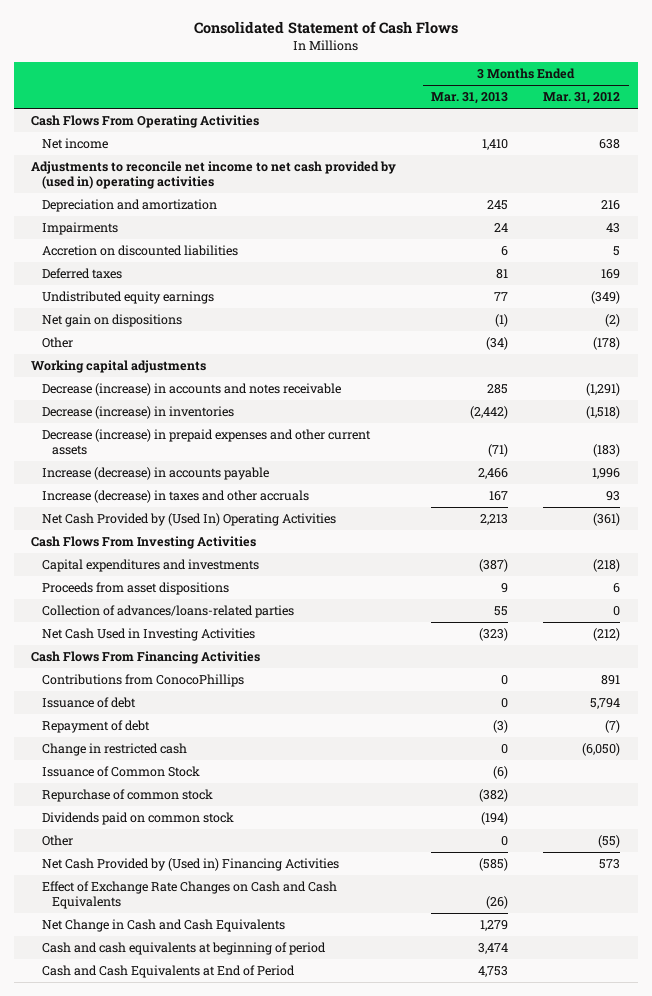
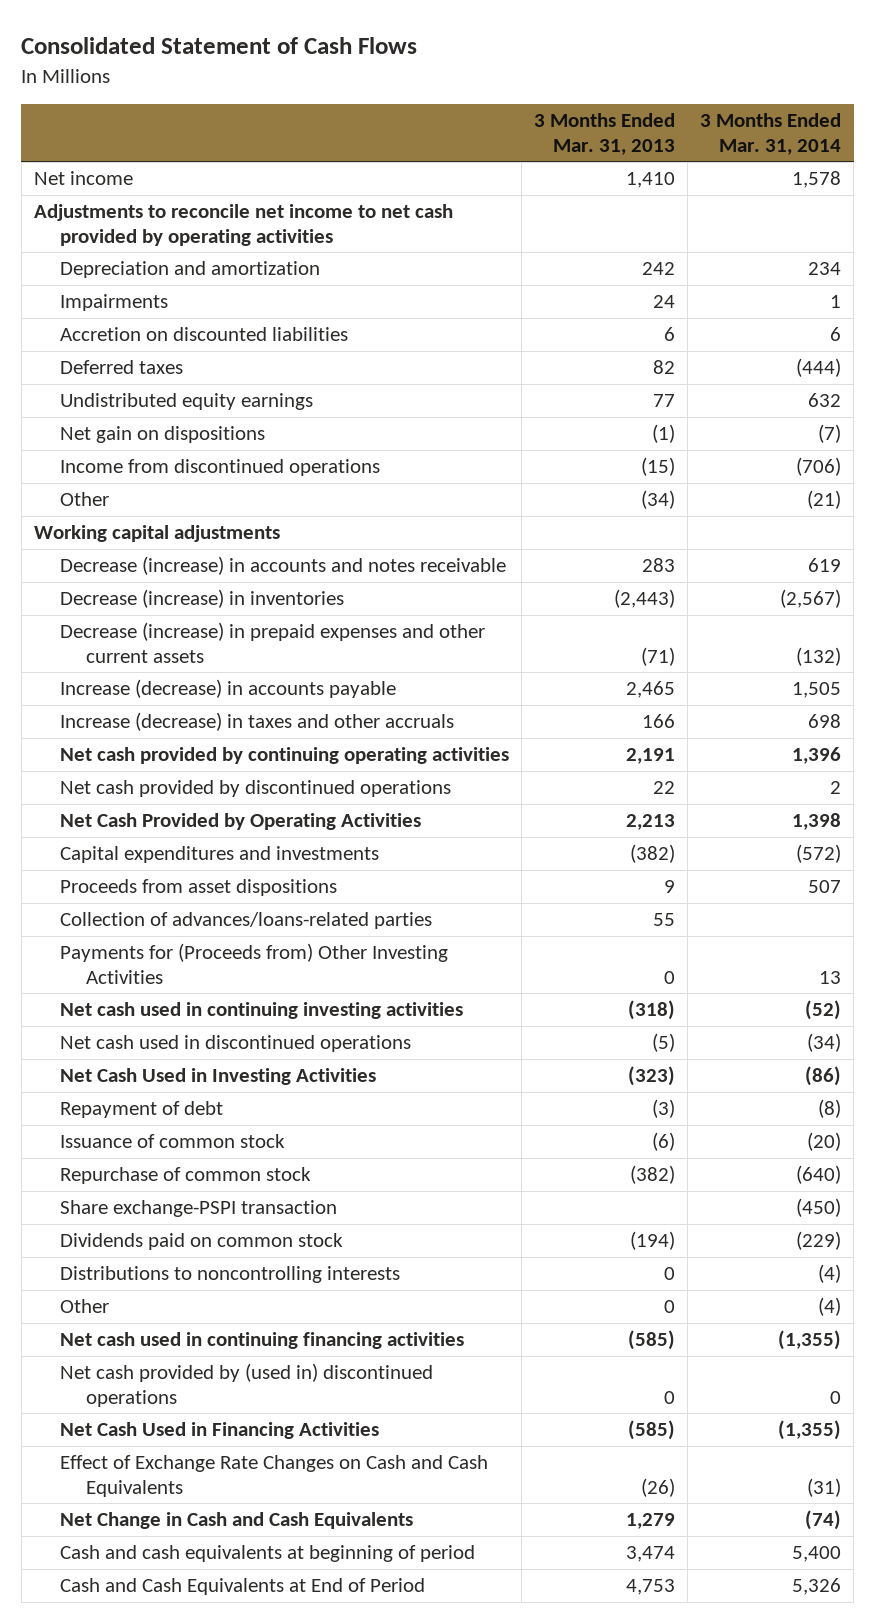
[543,92,621,105] Mar. 31, 2012 -> none
none -> [700,113,842,155] 3 Months Ended Mar. 31, 2014
[31,114,260,128] Cash Flows From Operating Activities -> none
[31,160,397,189] Adjustments to reconcile net income to net cash provided by (used in) operating activities -> [33,204,453,246] Adjustments to reconcile net income to net cash provided by operating activities
[487,199,509,210] 245 -> [641,262,675,276] 242
[496,268,509,279] 81 -> [652,360,675,375] 82
none -> [59,459,380,477] Income from discontinued operations
[487,383,509,394] 285 -> [641,558,675,573] 283
[470,405,509,419] (2,442) -> [613,589,675,609] (2,443)
[31,535,257,549] Cash Flows From Investing Activities -> none
[478,467,509,479] 2,466 -> [625,681,675,699] 2,465
[489,490,509,501] 167 -> [641,714,675,729] 166
none -> [59,747,509,765] Net cash provided by continuing operating activities
none -> [59,780,451,798] Net cash provided by discontinued operations
[41,512,336,526] Net Cash Provided by (Used In) Operating Activities -> [59,813,421,831] Net Cash Provided by Operating Activities
[479,558,509,572] (387) -> [629,844,675,864] (382)
none -> [59,943,448,984] Payments for (Proceeds from) Other Investing Activities
none -> [59,1002,463,1020] Net cash used in continuing investing activities
none -> [59,1035,411,1053] Net cash used in discontinued operations
[31,650,261,664] Cash Flows From Financing Activities -> none
[41,673,244,687] Contributions from ConocoPhillips -> none
[41,696,136,708] Issuance of debt -> none
[41,742,187,756] Change in restricted cash -> none
[41,765,200,777] Issuance of Common Stock -> [59,1134,285,1149] Issuance of common stock
none -> [59,1200,337,1218] Share exchange-PSPI transaction
none -> [59,1266,400,1284] Distributions to noncontrolling interests
none -> [59,1332,464,1350] Net cash used in continuing financing activities
none -> [59,1363,433,1407] Net cash provided by (used in) discontinued operations
[41,857,339,871] Net Cash Provided by (Used in) Financing Activities -> [59,1422,379,1440] Net Cash Used in Financing Activities

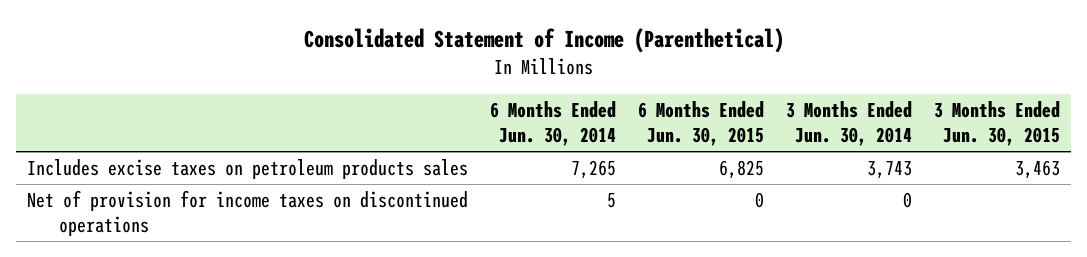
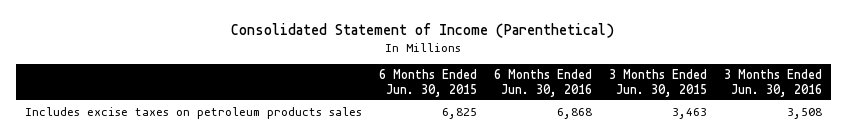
[490,101,617,147] 6 Months Ended Jun. 30, 2014 -> none
[786,101,913,147] 3 Months Ended Jun. 30, 2014 -> none
none -> [493,69,592,97] 6 Months Ended Jun. 30, 2016
none -> [723,69,822,97] 3 Months Ended Jun. 30, 2016
[27,189,469,236] Net of provision for income taxes on discontinued operations -> none

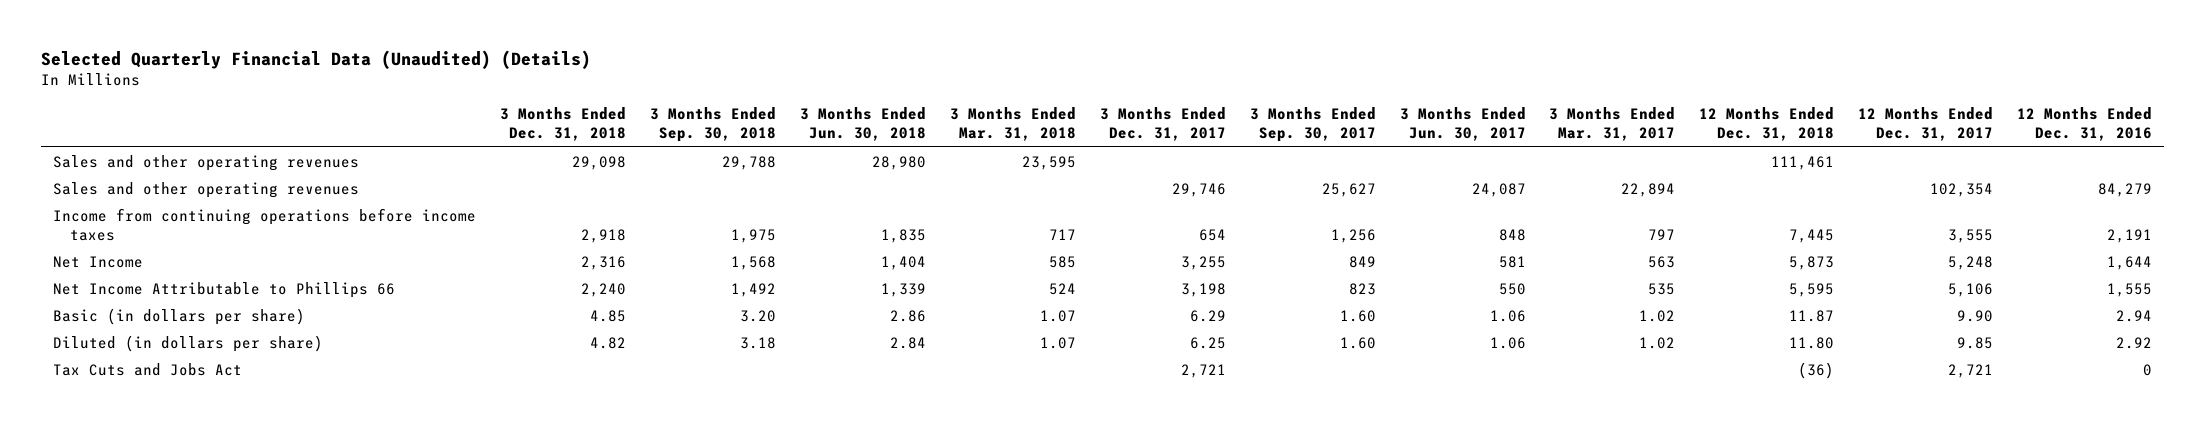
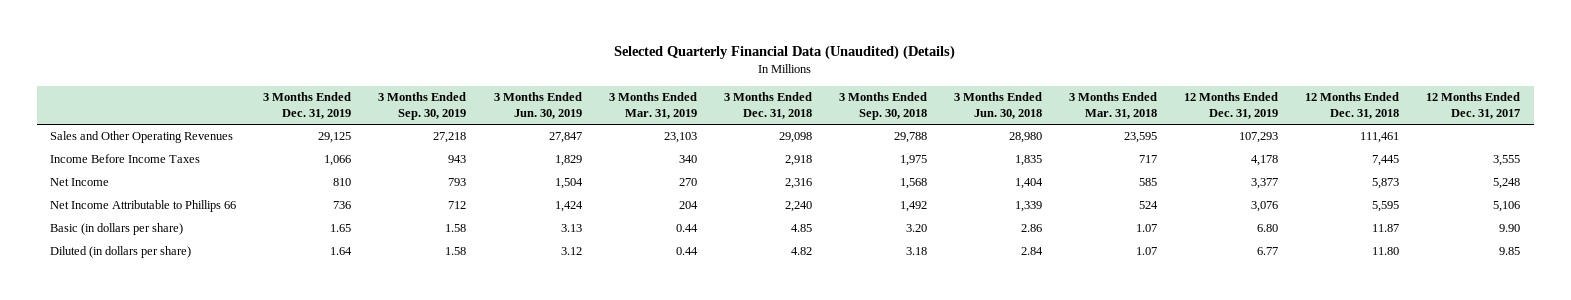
[1099,107,1226,142] 3 Months Ended Dec. 31, 2017 -> none
[1249,107,1376,143] 3 Months Ended Sep. 30, 2017 -> none
[1399,107,1526,142] 3 Months Ended Jun. 30, 2017 -> none
[1549,107,1676,142] 3 Months Ended Mar. 31, 2017 -> none
[2017,107,2153,142] 12 Months Ended Dec. 31, 2016 -> none
none -> [263,92,352,120] 3 Months Ended Dec. 31, 2019
none -> [378,92,467,121] 3 Months Ended Sep. 30, 2019
none -> [493,92,582,120] 3 Months Ended Jun. 30, 2019
none -> [608,92,697,120] 3 Months Ended Mar. 31, 2019
none -> [1184,92,1279,120] 12 Months Ended Dec. 31, 2019
[53,181,360,198] Sales and other operating revenues -> none
[53,154,360,171] Sales and other operating revenues -> [50,131,234,144] Sales and Other Operating Revenues
[53,207,477,241] Income from continuing operations before income taxes -> [50,154,201,164] Income Before Income Taxes
[53,362,243,376] Tax Cuts and Jobs Act -> none

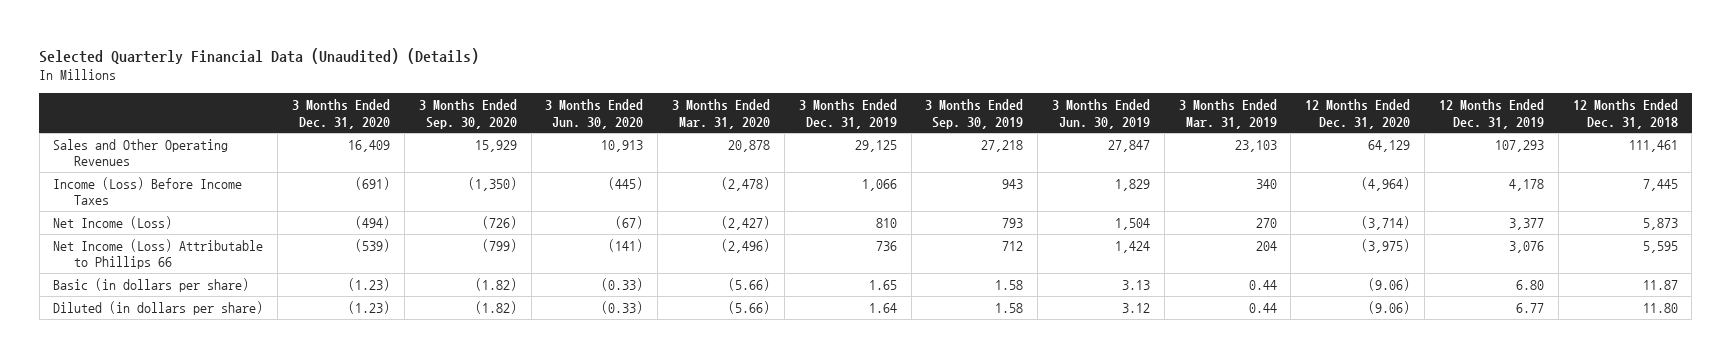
[723,92,812,120] 3 Months Ended Dec. 31, 2018 -> none
[838,92,927,121] 3 Months Ended Sep. 30, 2018 -> none
[953,92,1042,120] 3 Months Ended Jun. 30, 2018 -> none
[1069,92,1158,120] 3 Months Ended Mar. 31, 2018 -> none
[1426,92,1521,120] 12 Months Ended Dec. 31, 2017 -> none
none -> [292,99,391,129] 3 Months Ended Dec. 31, 2020
none -> [418,99,517,129] 3 Months Ended Sep. 30, 2020
none -> [545,99,644,129] 3 Months Ended Jun. 30, 2020
none -> [672,99,771,129] 3 Months Ended Mar. 31, 2020
none -> [1305,99,1411,129] 12 Months Ended Dec. 31, 2020
[50,154,201,164] Income Before Income Taxes -> [53,176,243,206] Income (Loss) Before Income Taxes
[50,178,110,187] Net Income -> [53,215,173,229] Net Income (Loss)
[50,200,237,213] Net Income Attributable to Phillips 66 -> [53,238,264,270] Net Income (Loss) Attributable to Phillips 66

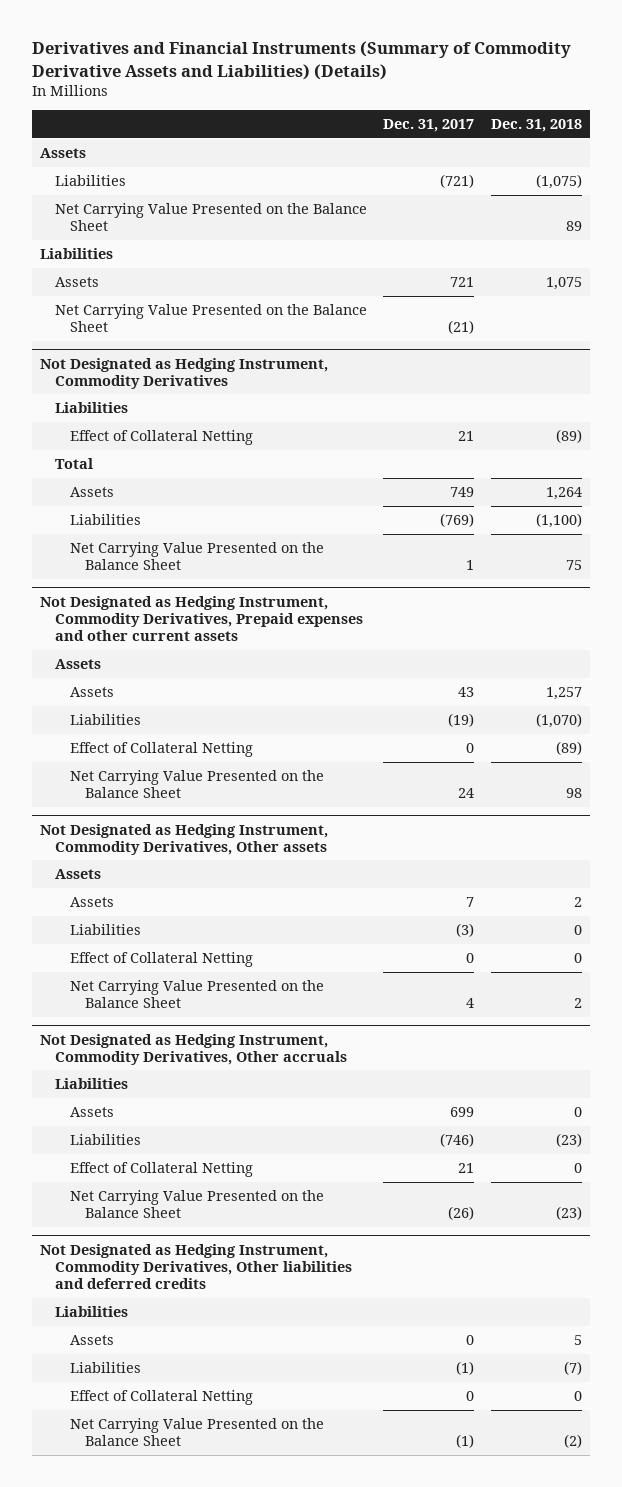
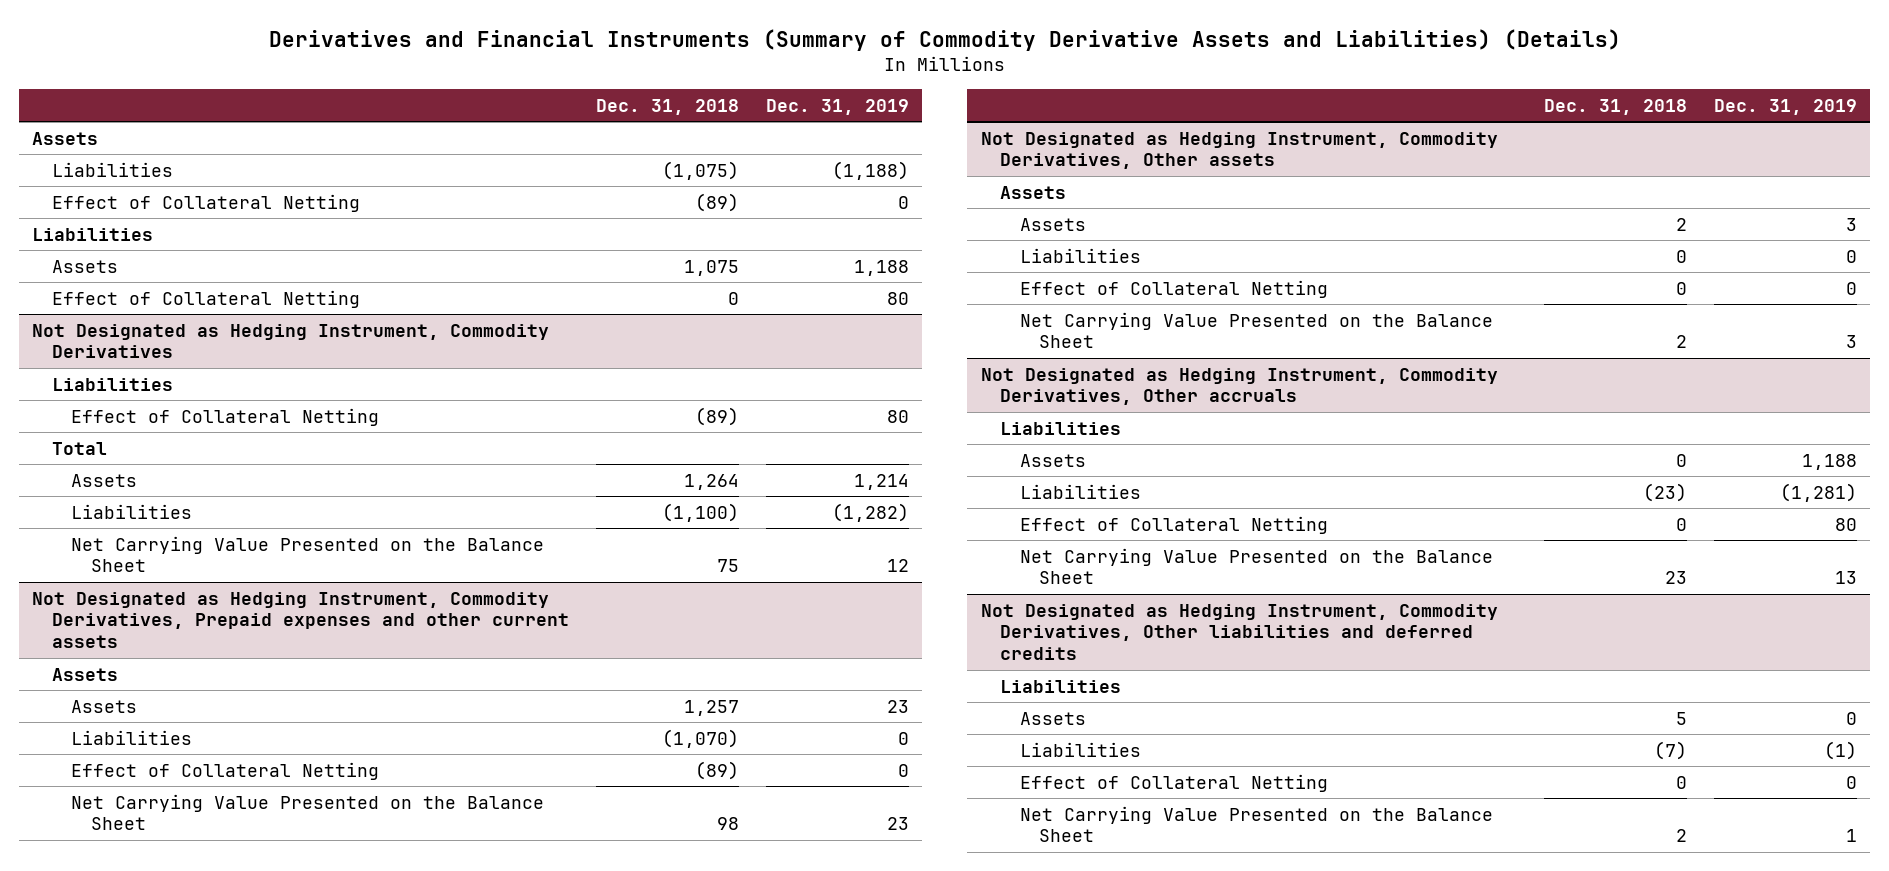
[383,119,475,133] Dec. 31, 2017 -> none
none -> [765,98,909,115] Dec. 31, 2019
[55,203,368,232] Net Carrying Value Presented on the Balance Sheet -> none
none -> [51,193,360,212] Effect of Collateral Netting
[55,304,368,333] Net Carrying Value Presented on the Balance Sheet -> none
none -> [51,289,360,308] Effect of Collateral Netting
[555,1206,582,1221] (23) -> [1665,571,1688,585] 23
[563,1434,582,1449] (2) -> [1676,829,1688,843] 2

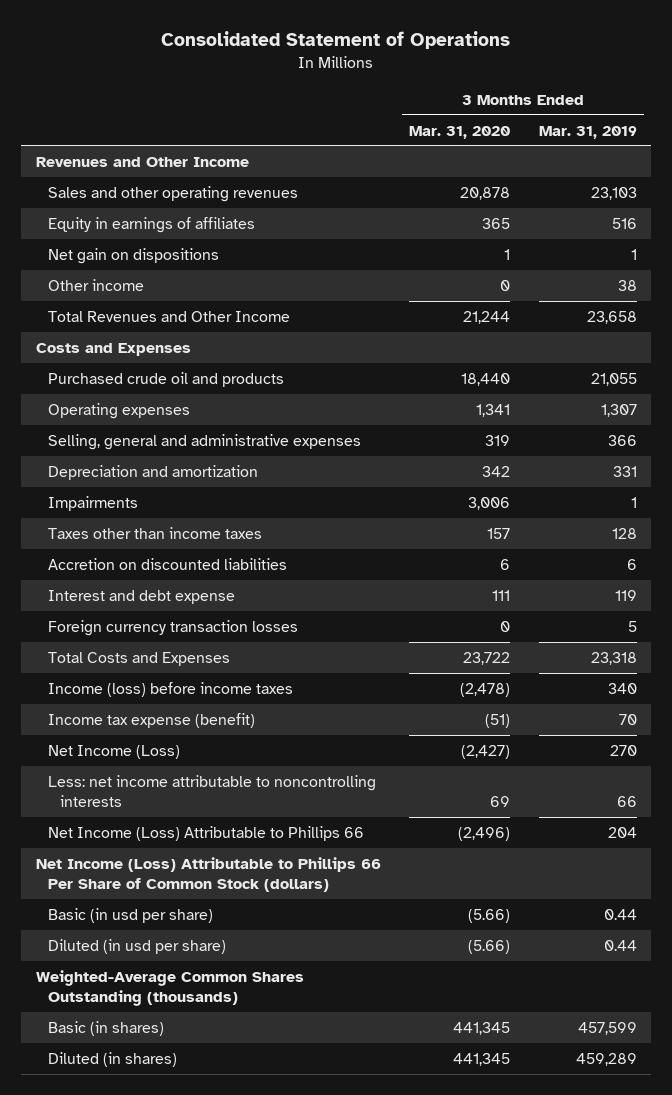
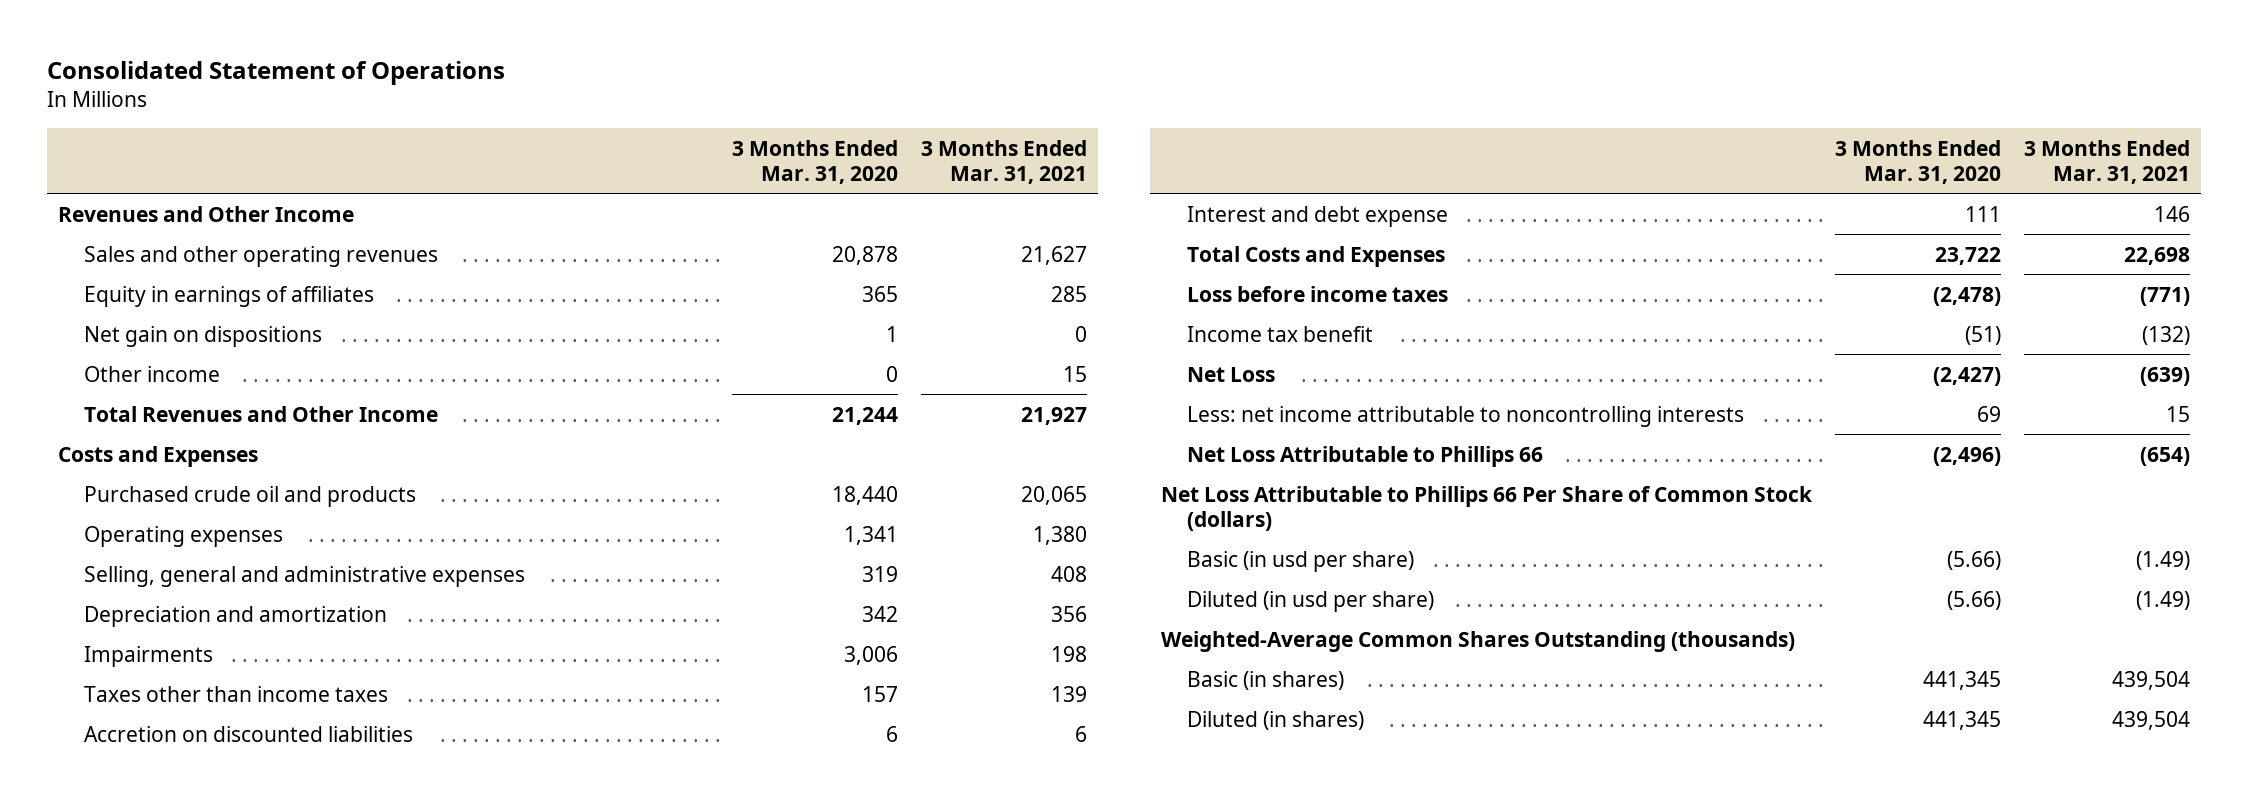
[538,125,637,139] Mar. 31, 2019 -> none
none -> [920,139,1087,184] 3 Months Ended Mar. 31, 2021
[47,619,298,636] Foreign currency transaction losses -> none
[47,681,293,697] Income (loss) before income taxes -> [1187,285,1449,302] Loss before income taxes
[47,712,255,728] Income tax expense (benefit) -> [1187,325,1374,342] Income tax benefit
[47,744,180,759] Net Income (Loss) -> [1187,366,1276,382] Net Loss
[47,825,364,841] Net Income (Loss) Attributable to Phillips 66 -> [1187,445,1544,467] Net Loss Attributable to Phillips 66
[35,856,381,893] Net Income (Loss) Attributable to Phillips 66 Per Share of Common Stock (dollars) -> [1161,485,1814,531] Net Loss Attributable to Phillips 66 Per Share of Common Stock (dollars)

